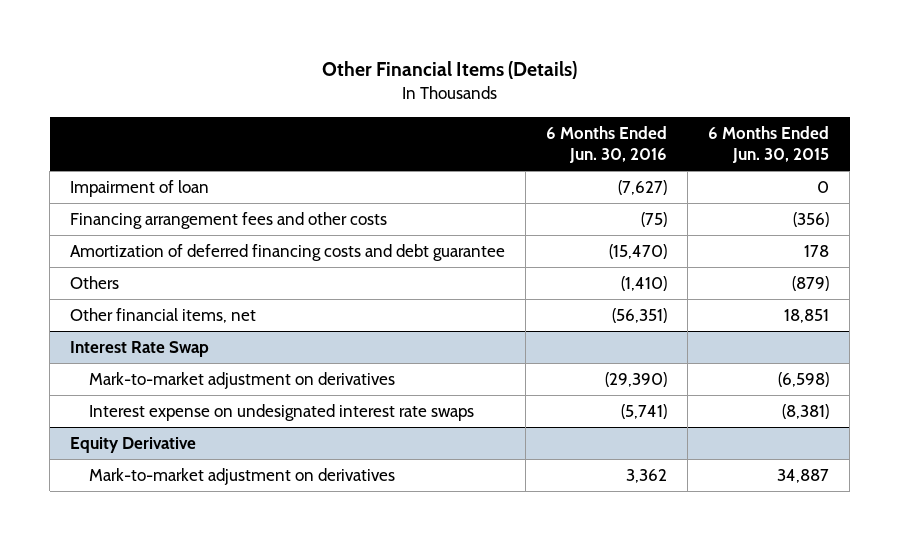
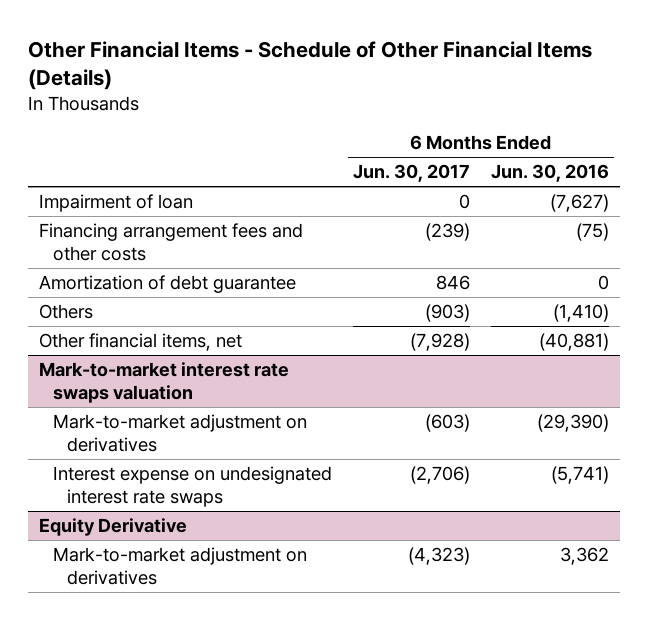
[321,61,577,80] Other Financial Items (Details) -> [28,40,593,91] Other Financial Items - Schedule of Other Financial Items (Details)
[708,125,830,163] 6 Months Ended Jun. 30, 2015 -> none
none -> [352,164,470,183] Jun. 30, 2017
[70,244,506,262] Amortization of deferred financing costs and debt guarantee -> [38,274,296,293] Amortization of debt guarantee
[609,244,668,260] (15,470) -> [598,274,610,290] 0
[612,308,668,324] (56,351) -> [539,332,610,351] (40,881)
[70,341,210,358] Interest Rate Swap -> [38,361,289,403] Mark-to-market interest rate swaps valuation

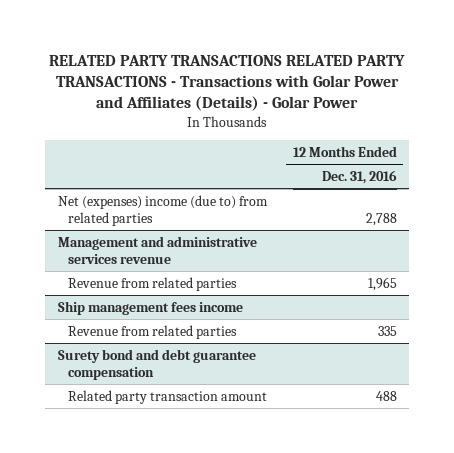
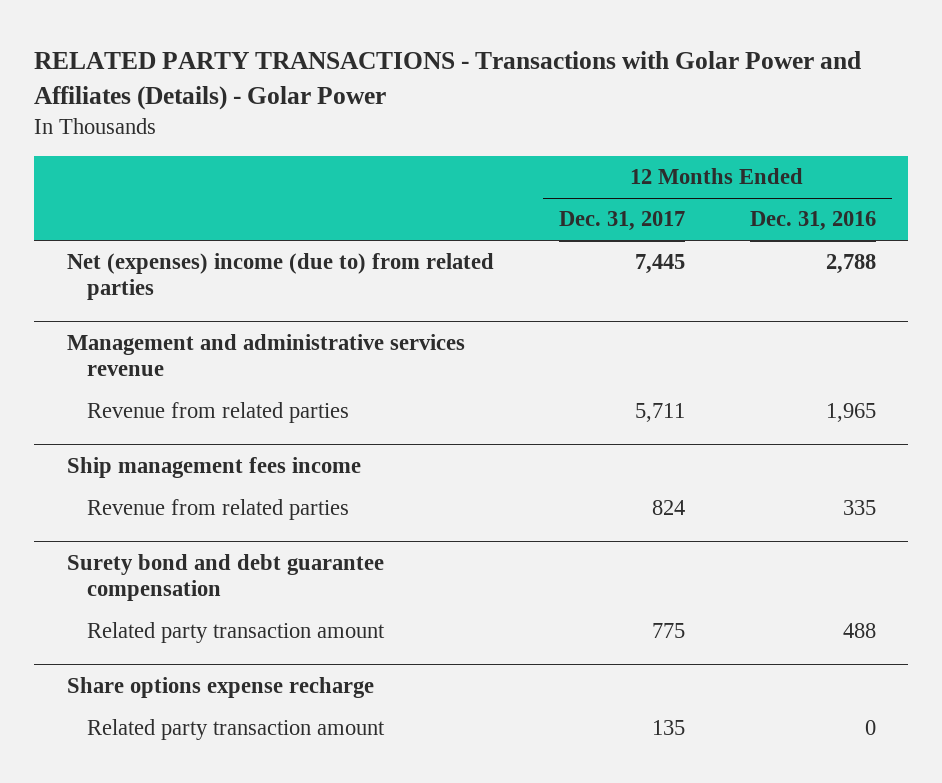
[49,55,406,112] RELATED PARTY TRANSACTIONS RELATED PARTY TRANSACTIONS - Transactions with Golar Power and Affiliates (Details) - Golar Power -> [34,51,862,110] RELATED PARTY TRANSACTIONS - Transactions with Golar Power and Affiliates (Details) - Golar Power
none -> [558,211,685,232] Dec. 31, 2017
none -> [66,677,374,699] Share options expense recharge
none -> [86,719,385,741] Related party transaction amount

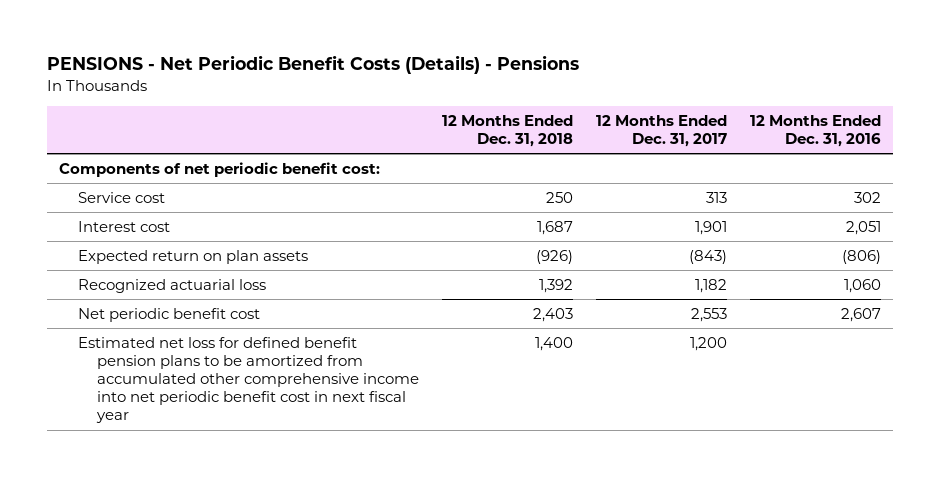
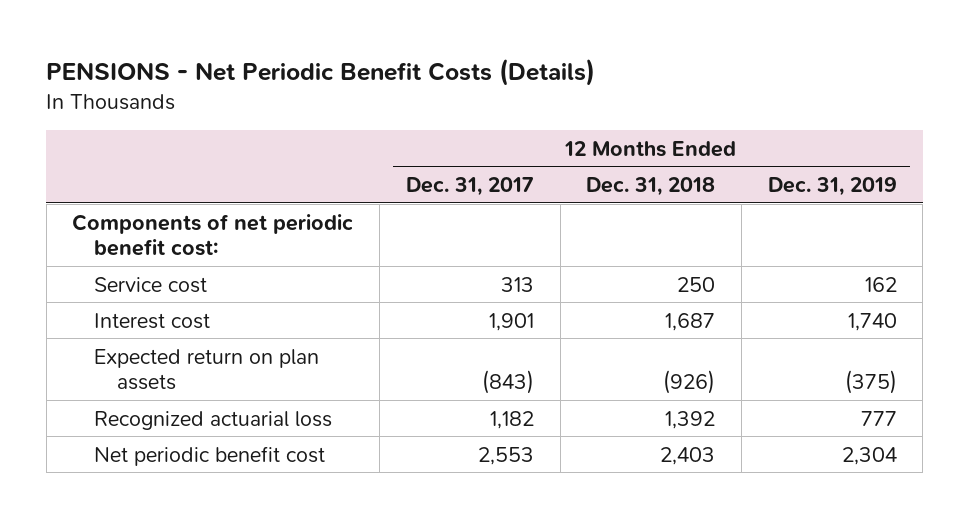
[46,55,579,75] PENSIONS - Net Periodic Benefit Costs (Details) - Pensions -> [46,57,596,86] PENSIONS - Net Periodic Benefit Costs (Details)
[750,114,882,148] 12 Months Ended Dec. 31, 2016 -> none
none -> [767,177,897,197] Dec. 31, 2019
[77,336,419,424] Estimated net loss for defined benefit pension plans to be amortized from accumulated other comprehensive income into net periodic benefit cost in next fiscal year -> none

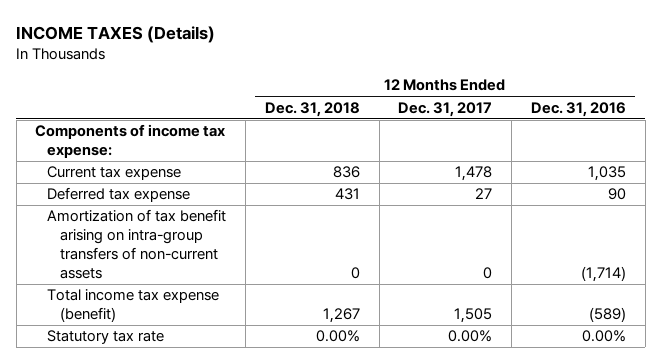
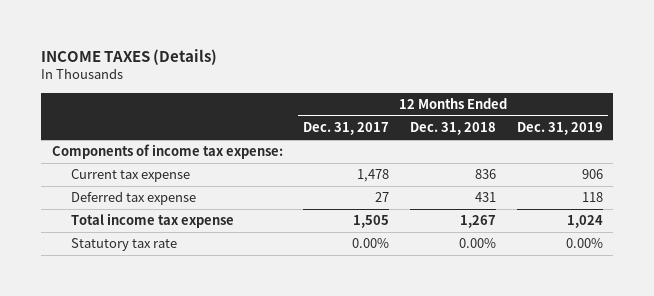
[530,101,626,117] Dec. 31, 2016 -> none
none -> [516,122,603,136] Dec. 31, 2019
[47,209,227,279] Amortization of tax benefit arising on intra-group transfers of non-current assets -> none
[47,289,220,323] Total income tax expense (benefit) -> [70,213,234,229] Total income tax expense

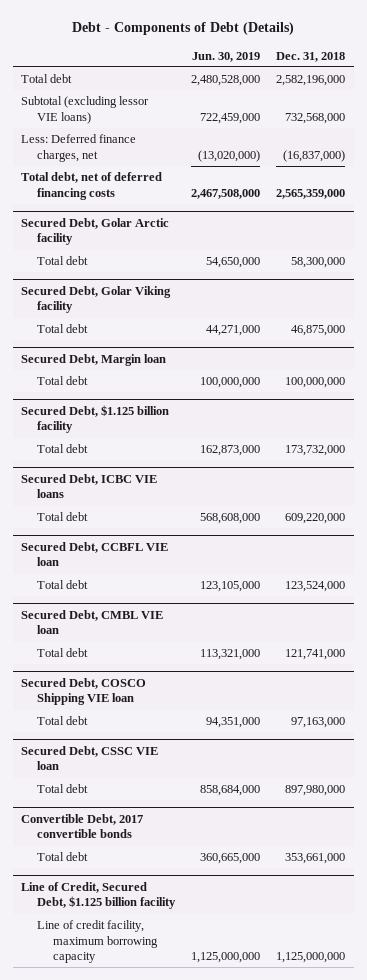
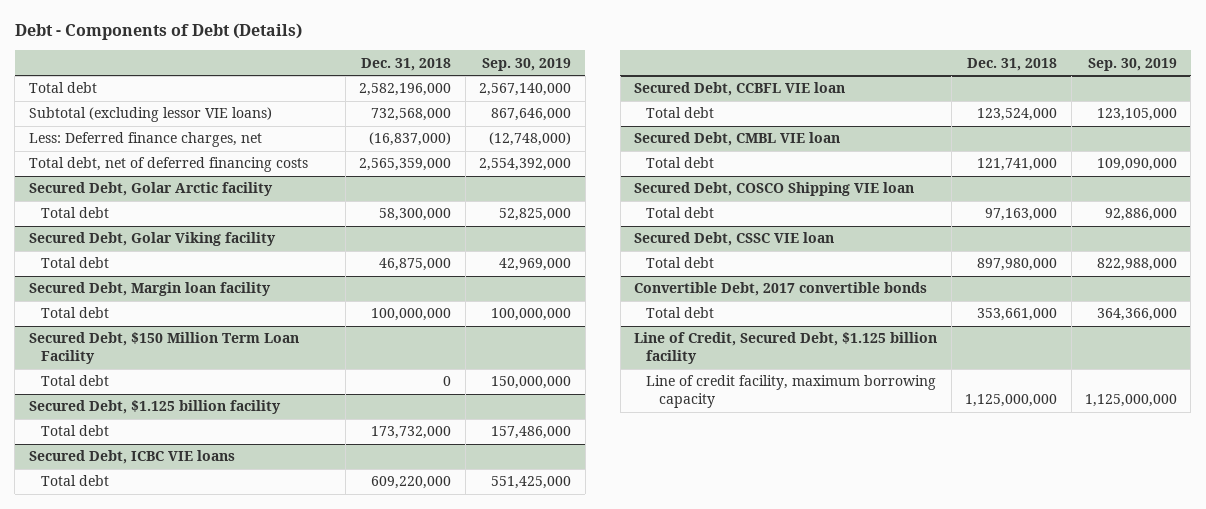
[192,51,261,62] Jun. 30, 2019 -> none
none -> [482,57,572,71] Sep. 30, 2019
[21,353,167,366] Secured Debt, Margin loan -> [28,282,271,297] Secured Debt, Margin loan facility
none -> [28,332,299,365] Secured Debt, $150 Million Term Loan Facility
none -> [40,375,109,387] Total debt

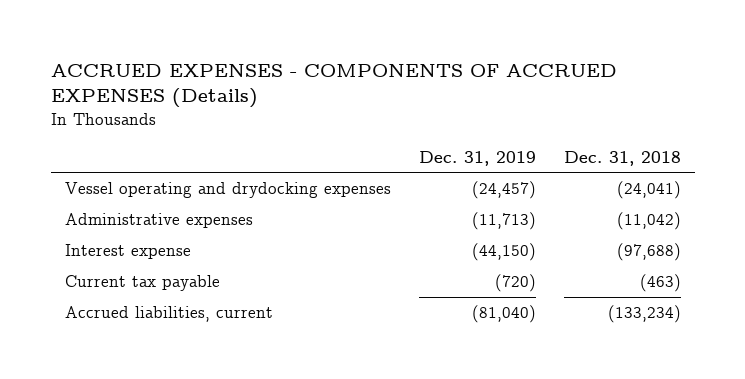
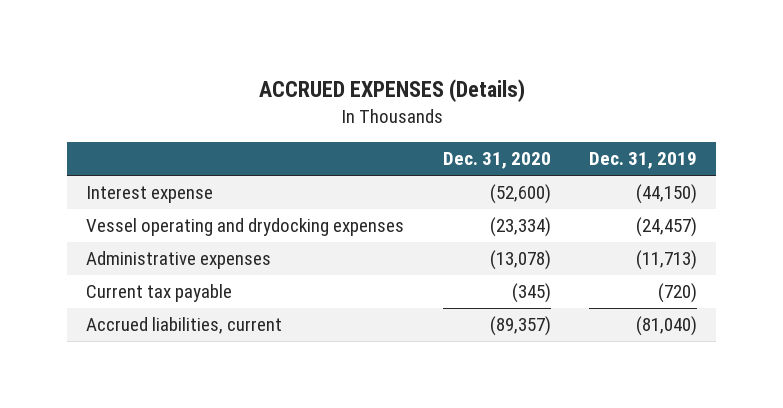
[50,63,617,109] ACCRUED EXPENSES - COMPONENTS OF ACCRUED EXPENSES (Details) -> [258,78,525,102] ACCRUED EXPENSES (Details)
[563,150,681,166] Dec. 31, 2018 -> none
none -> [442,152,551,170] Dec. 31, 2020
[64,244,191,260] Interest expense -> [86,186,214,204] Interest expense

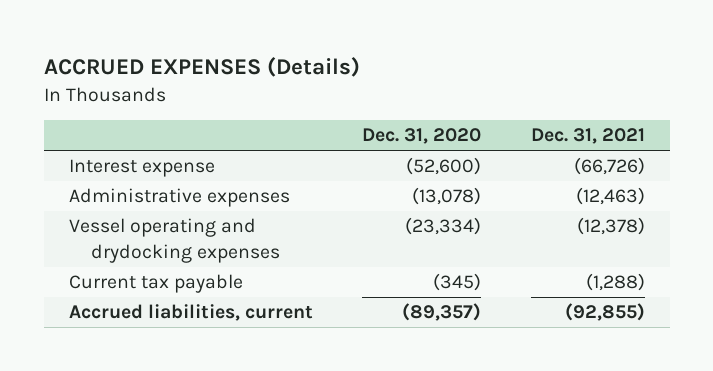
[588,152,697,170] Dec. 31, 2019 -> none
none -> [530,128,645,145] Dec. 31, 2021
[86,218,405,237] Vessel operating and drydocking expenses -> [68,218,281,263] Vessel operating and drydocking expenses

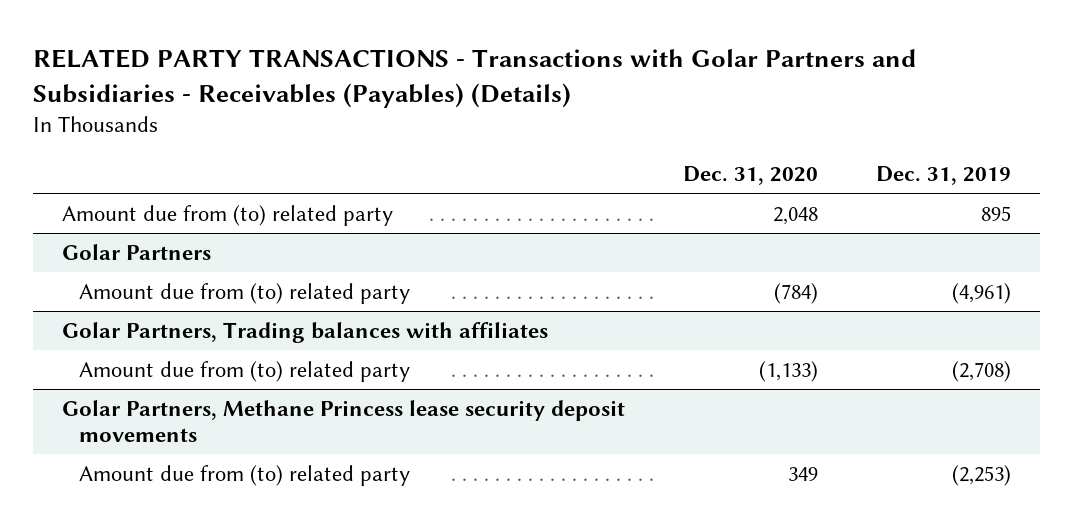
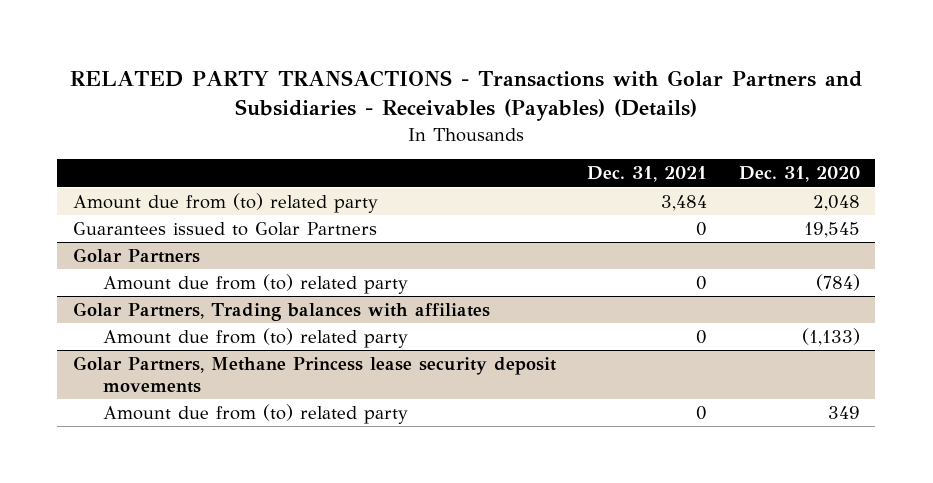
[875,166,1011,186] Dec. 31, 2019 -> none
none -> [587,166,708,183] Dec. 31, 2021
none -> [72,222,377,237] Guarantees issued to Golar Partners

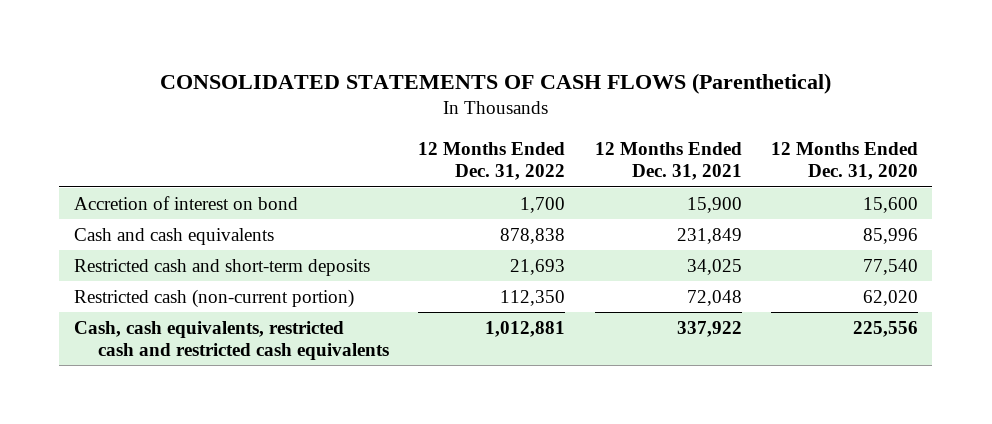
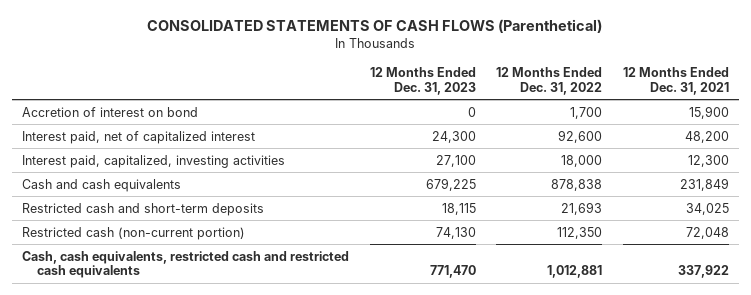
[770,141,918,181] 12 Months Ended Dec. 31, 2020 -> none
none -> [369,66,476,95] 12 Months Ended Dec. 31, 2023
none -> [21,130,255,144] Interest paid, net of capitalized interest
none -> [21,154,285,168] Interest paid, capitalized, investing activities

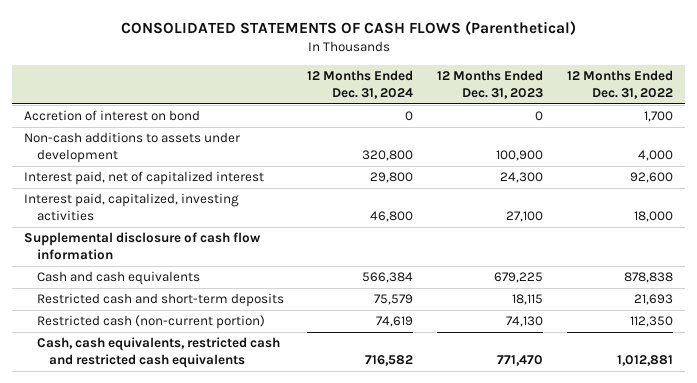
[622,66,729,95] 12 Months Ended Dec. 31, 2021 -> none
none -> [307,69,414,100] 12 Months Ended Dec. 31, 2024
none -> [23,132,240,164] Non-cash additions to assets under development
none -> [23,232,261,261] Supplemental disclosure of cash flow information

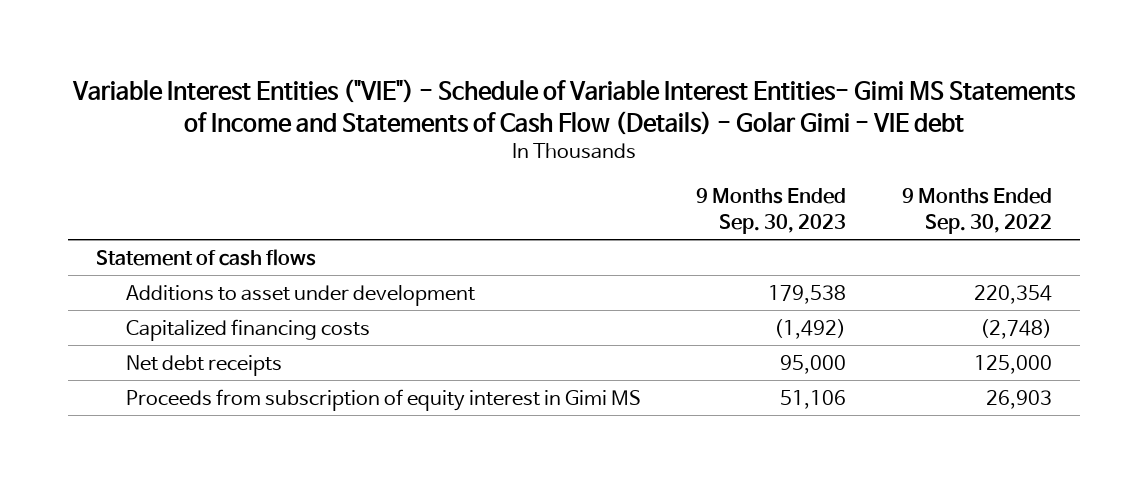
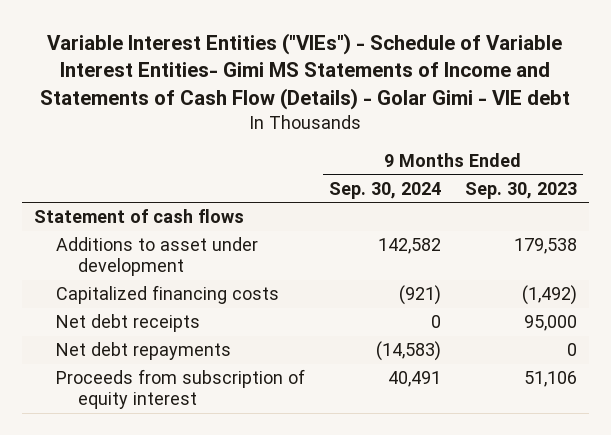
[71,79,1076,135] Variable Interest Entities ("VIE") - Schedule of Variable Interest Entities- Gimi MS Statements of Income and Statements of Cash Flow (Details) - Golar Gimi - VIE debt -> [40,32,571,110] Variable Interest Entities ("VIEs") - Schedule of Variable Interest Entities- Gimi MS Statements of Income and Statements of Cash Flow (Details) - Golar Gimi - VIE debt
[902,188,1053,234] 9 Months Ended Sep. 30, 2022 -> none
none -> [328,181,441,199] Sep. 30, 2024
none -> [56,342,232,361] Net debt repayments
[125,388,641,411] Proceeds from subscription of equity interest in Gimi MS -> [56,369,306,410] Proceeds from subscription of equity interest

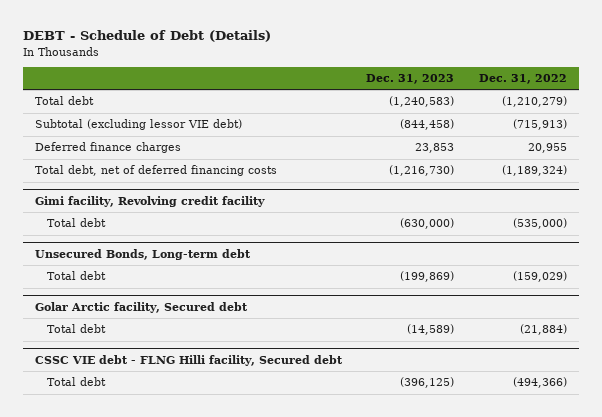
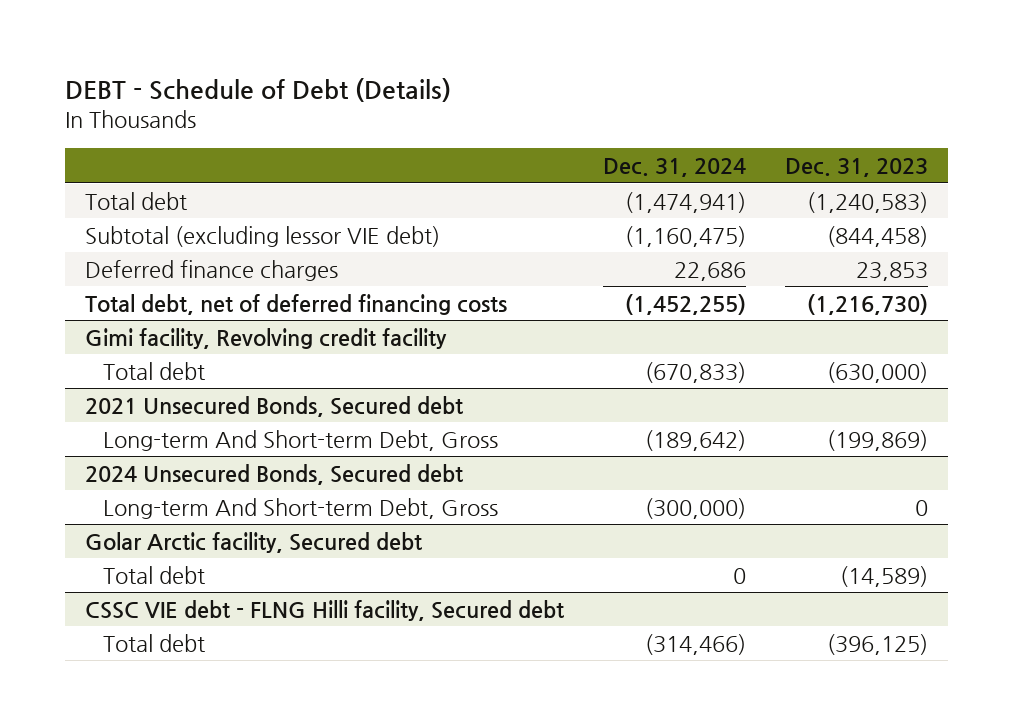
[478,74,567,85] Dec. 31, 2022 -> none
none -> [602,157,746,177] Dec. 31, 2024
[35,248,252,260] Unsecured Bonds, Long-term debt -> none
none -> [84,395,463,417] 2021 Unsecured Bonds, Secured debt
[46,271,106,281] Total debt -> [103,429,499,451] Long-term And Short-term Debt, Gross
none -> [84,463,463,485] 2024 Unsecured Bonds, Secured debt
none -> [103,497,499,519] Long-term And Short-term Debt, Gross

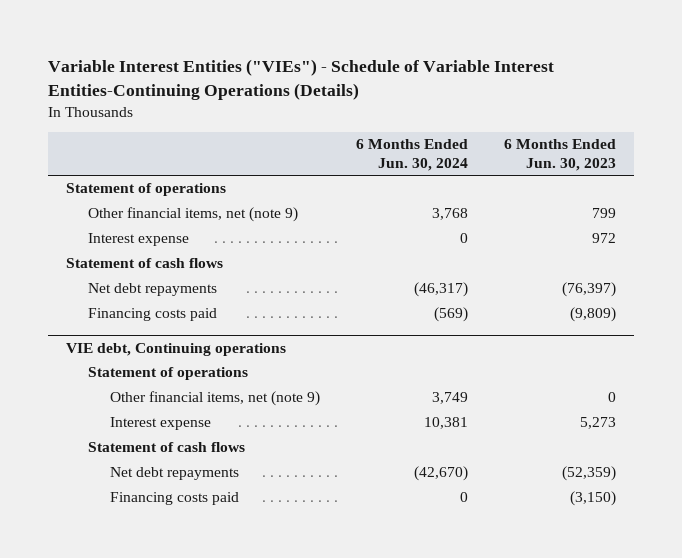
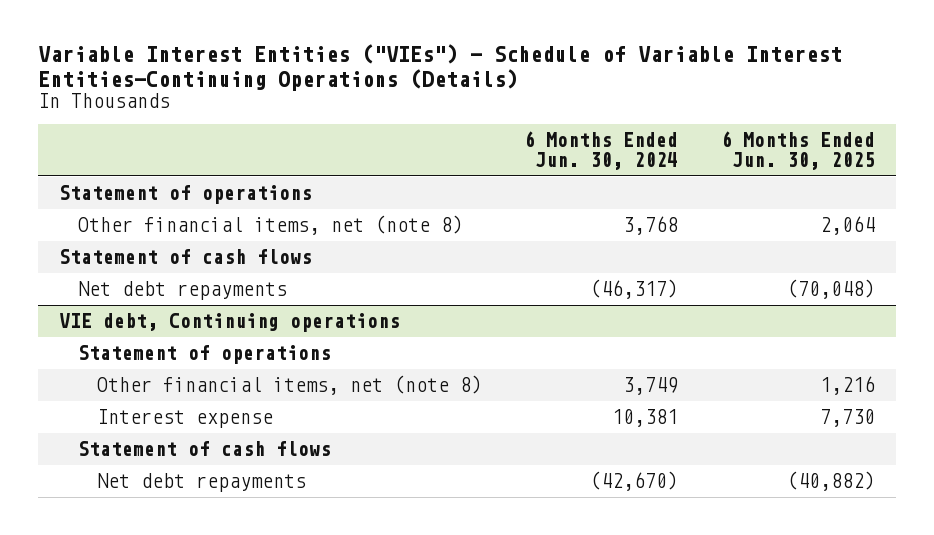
[503,139,616,171] 6 Months Ended Jun. 30, 2023 -> none
none -> [720,130,875,171] 6 Months Ended Jun. 30, 2025
[87,233,189,247] Interest expense -> none
[87,207,298,223] Other financial items, net (note 9) -> [77,215,463,236] Other financial items, net (note 8)
[87,308,217,322] Financing costs paid -> none
[109,391,320,407] Other financial items, net (note 9) -> [96,375,482,396] Other financial items, net (note 8)
[109,492,239,506] Financing costs paid -> none

